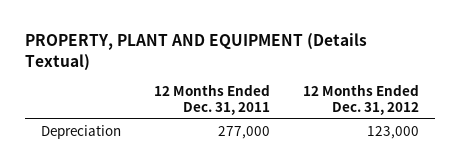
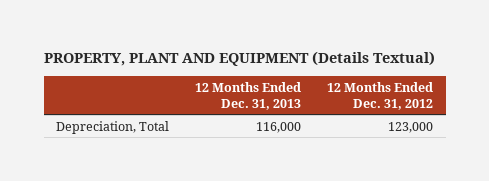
[153,84,270,116] 12 Months Ended Dec. 31, 2011 -> none
none -> [195,81,302,110] 12 Months Ended Dec. 31, 2013
[41,125,122,140] Depreciation -> [56,120,170,134] Depreciation, Total

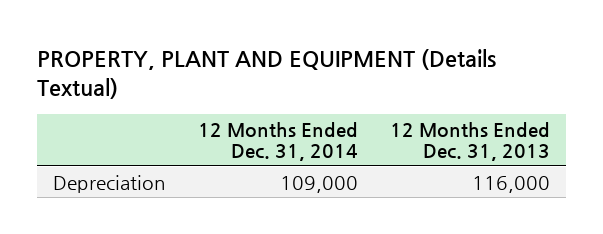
[326,81,433,110] 12 Months Ended Dec. 31, 2012 -> none
none -> [198,121,359,162] 12 Months Ended Dec. 31, 2014
[56,120,170,134] Depreciation, Total -> [53,174,167,193] Depreciation

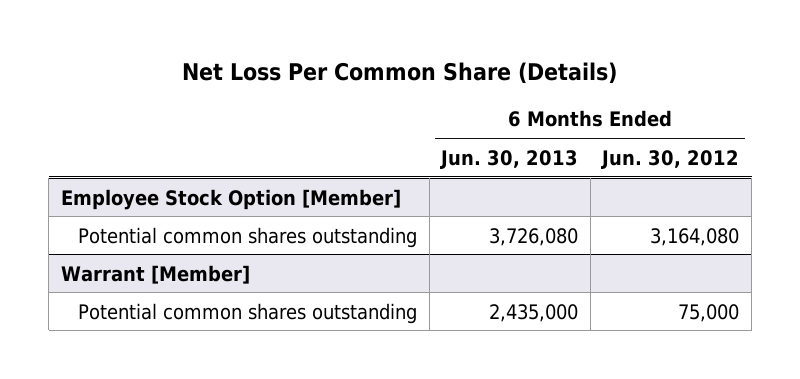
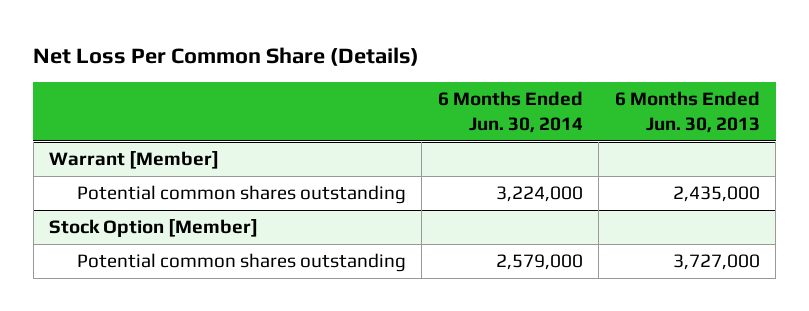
[601,149,740,169] Jun. 30, 2012 -> none
none -> [437,91,583,133] 6 Months Ended Jun. 30, 2014
[60,188,401,210] Employee Stock Option [Member] -> none
[78,226,418,248] Potential common shares outstanding -> none
none -> [49,219,259,238] Stock Option [Member]
none -> [76,253,406,273] Potential common shares outstanding

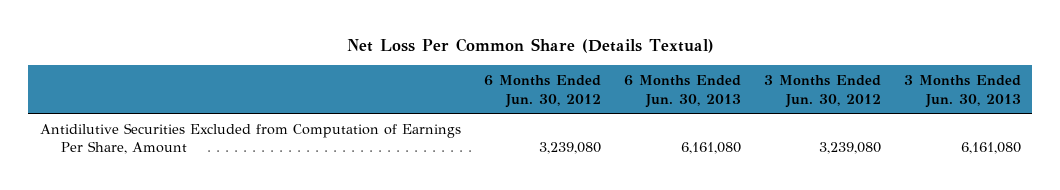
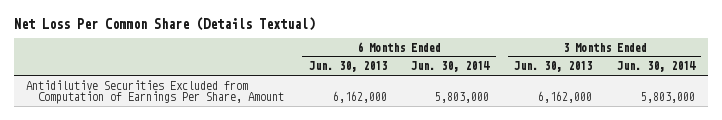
[483,74,601,108] 6 Months Ended Jun. 30, 2012 -> none
[763,74,881,108] 3 Months Ended Jun. 30, 2012 -> none
none -> [411,61,491,73] Jun. 30, 2014
none -> [617,61,697,73] Jun. 30, 2014
[680,142,741,155] 6,161,080 -> [332,90,387,103] 6,162,000
[960,142,1021,155] 6,161,080 -> [538,90,593,103] 6,162,000

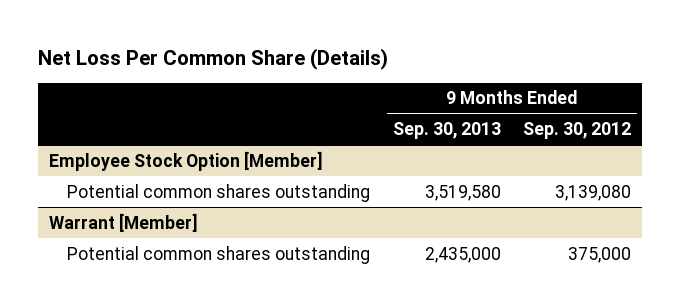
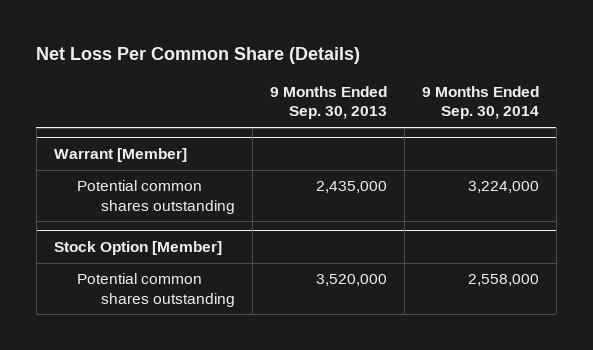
[522,121,631,139] Sep. 30, 2012 -> none
none -> [422,85,540,120] 9 Months Ended Sep. 30, 2014
[48,150,323,171] Employee Stock Option [Member] -> none
[67,183,371,202] Potential common shares outstanding -> none
none -> [53,241,222,256] Stock Option [Member]
none -> [77,273,236,307] Potential common shares outstanding

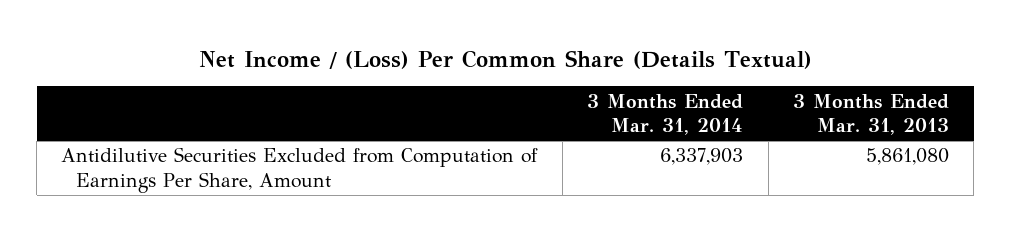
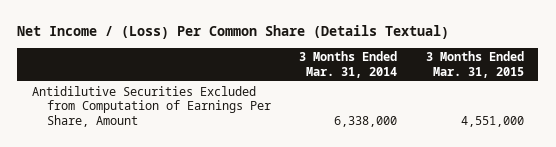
[792,93,949,136] 3 Months Ended Mar. 31, 2013 -> none
none -> [425,51,524,78] 3 Months Ended Mar. 31, 2015
[660,148,744,166] 6,337,903 -> [334,115,398,127] 6,338,000

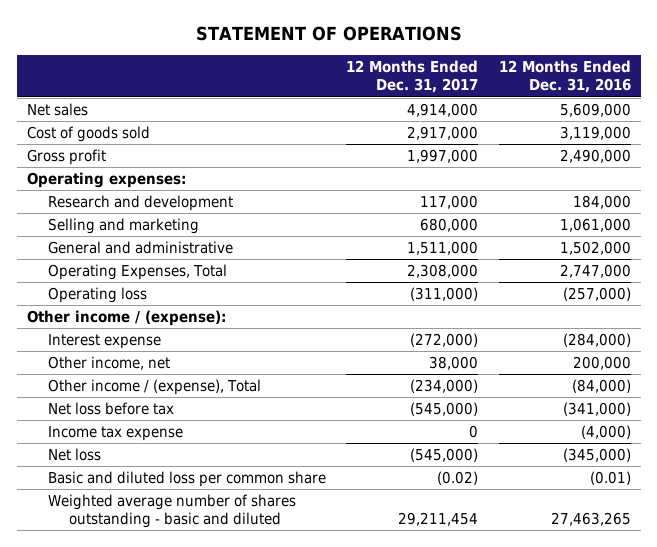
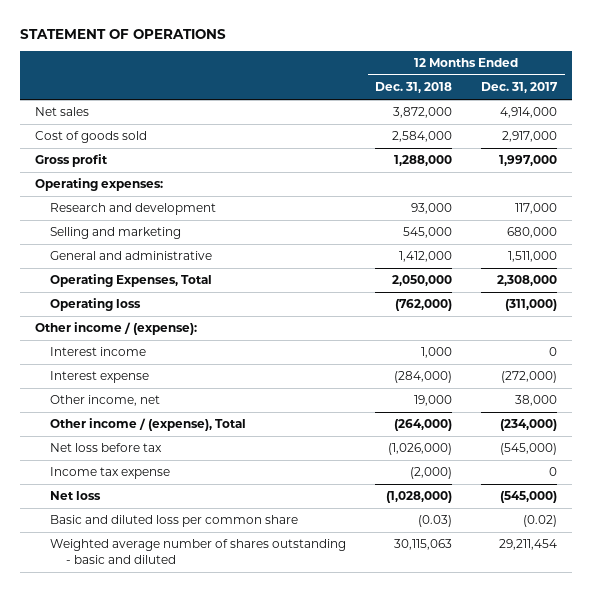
[498,60,631,94] 12 Months Ended Dec. 31, 2016 -> none
none -> [375,82,453,94] Dec. 31, 2018
none -> [50,347,147,357] Interest income

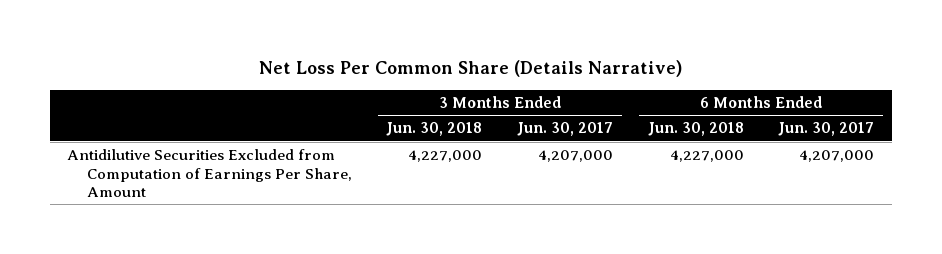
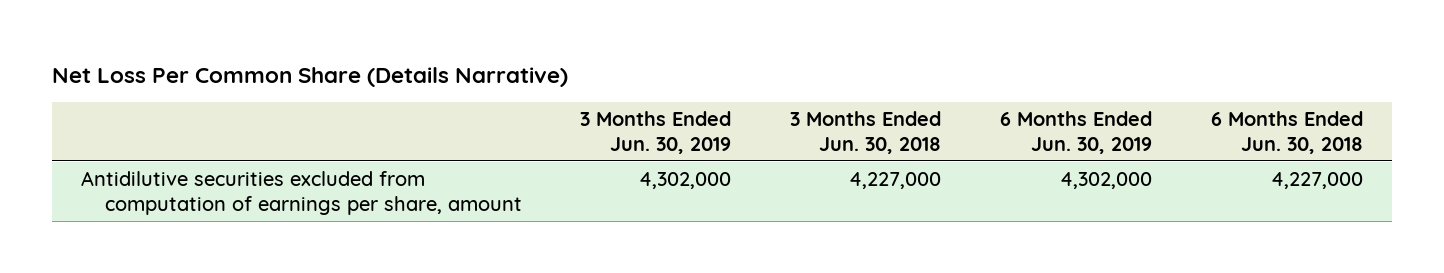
[517,122,614,137] Jun. 30, 2017 -> none
[778,122,875,137] Jun. 30, 2017 -> none
none -> [580,110,732,155] 3 Months Ended Jun. 30, 2019
none -> [1000,110,1153,155] 6 Months Ended Jun. 30, 2019
[67,149,352,198] Antidilutive Securities Excluded from Computation of Earnings Per Share, Amount -> [81,170,522,216] Antidilutive securities excluded from computation of earnings per share, amount

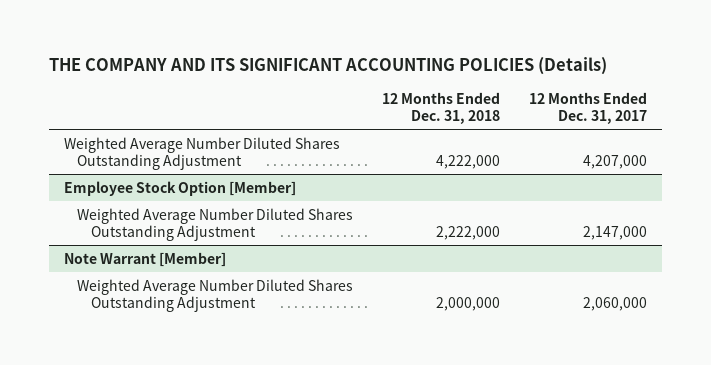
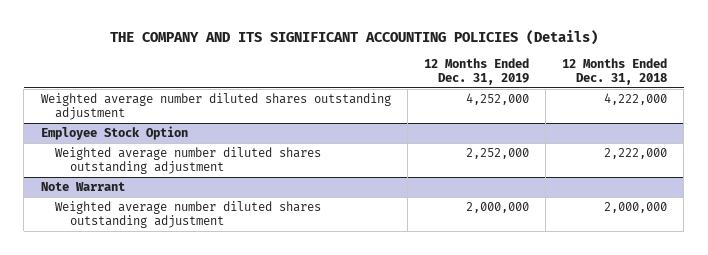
[529,91,648,124] 12 Months Ended Dec. 31, 2017 -> none
none -> [423,57,529,86] 12 Months Ended Dec. 31, 2019
[63,136,340,170] Weighted Average Number Diluted Shares Outstanding Adjustment -> [40,92,391,121] Weighted average number diluted shares outstanding adjustment
[63,180,296,196] Employee Stock Option [Member] -> [40,125,188,140] Employee Stock Option
[77,207,354,241] Weighted Average Number Diluted Shares Outstanding Adjustment -> [55,146,322,175] Weighted average number diluted shares outstanding adjustment
[63,251,226,267] Note Warrant [Member] -> [40,181,125,191] Note Warrant
[77,278,354,312] Weighted Average Number Diluted Shares Outstanding Adjustment -> [55,200,322,229] Weighted average number diluted shares outstanding adjustment

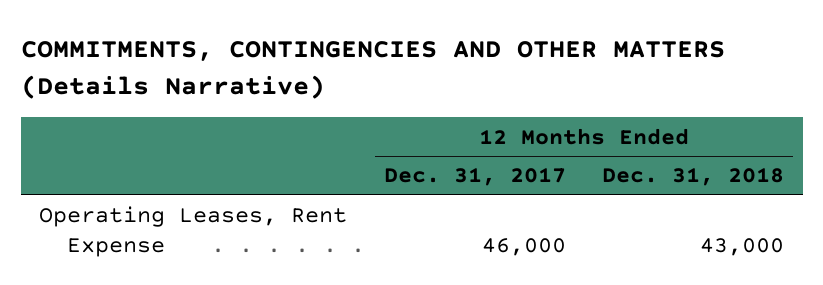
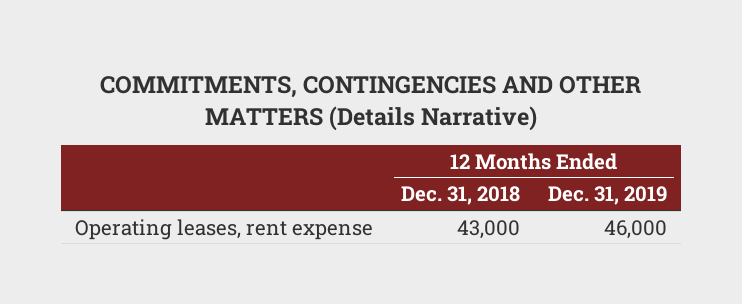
[383,167,566,187] Dec. 31, 2017 -> none
none -> [548,186,668,206] Dec. 31, 2019
[39,206,348,257] Operating Leases, Rent Expense -> [74,218,373,240] Operating leases, rent expense

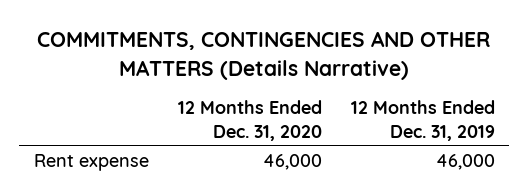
[401,186,521,206] Dec. 31, 2018 -> none
none -> [177,100,322,141] 12 Months Ended Dec. 31, 2020
[74,218,373,240] Operating leases, rent expense -> [33,153,149,171] Rent expense

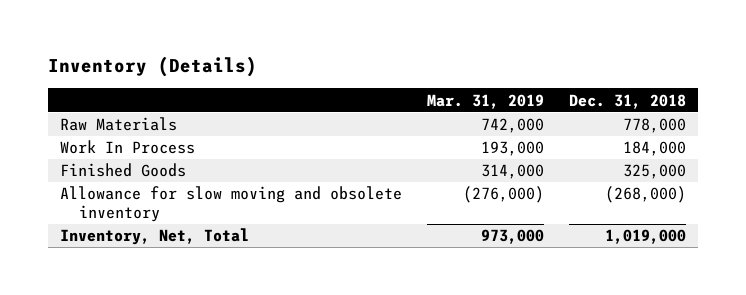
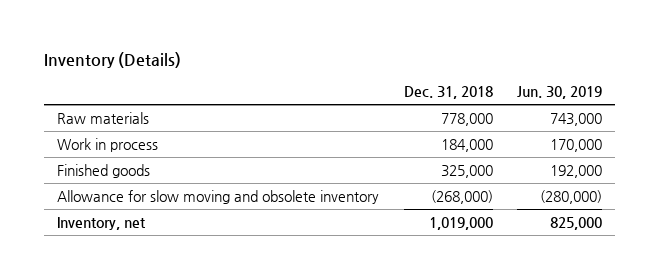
[426,93,544,109] Mar. 31, 2019 -> none
none -> [517,85,603,99] Jun. 30, 2019
[59,117,177,132] Raw Materials -> [56,111,149,124] Raw materials
[59,140,195,155] Work In Process -> [56,137,158,152] Work in process
[59,163,186,178] Finished Goods -> [56,163,150,178] Finished goods
[59,228,249,246] Inventory, Net, Total -> [56,216,146,230] Inventory, net

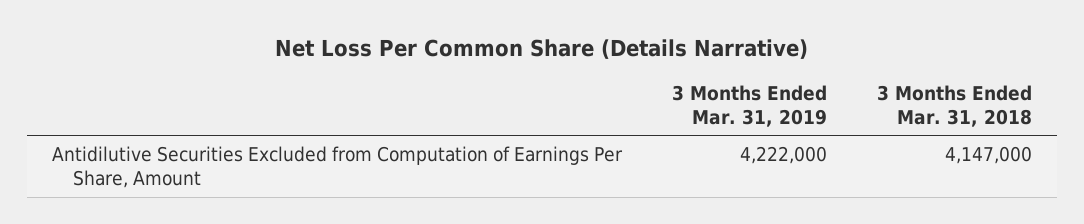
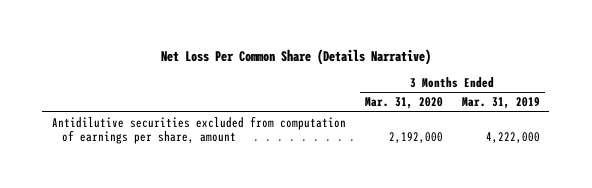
[876,84,1032,127] 3 Months Ended Mar. 31, 2018 -> none
none -> [364,97,443,110] Mar. 31, 2020
[51,146,623,189] Antidilutive Securities Excluded from Computation of Earnings Per Share, Amount -> [51,115,346,145] Antidilutive securities excluded from computation of earnings per share, amount

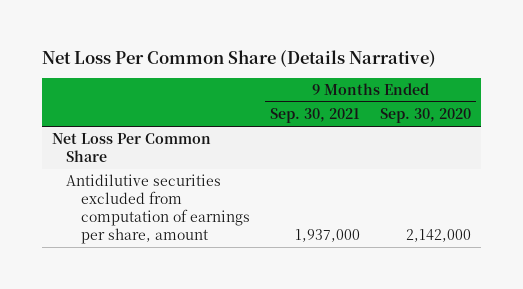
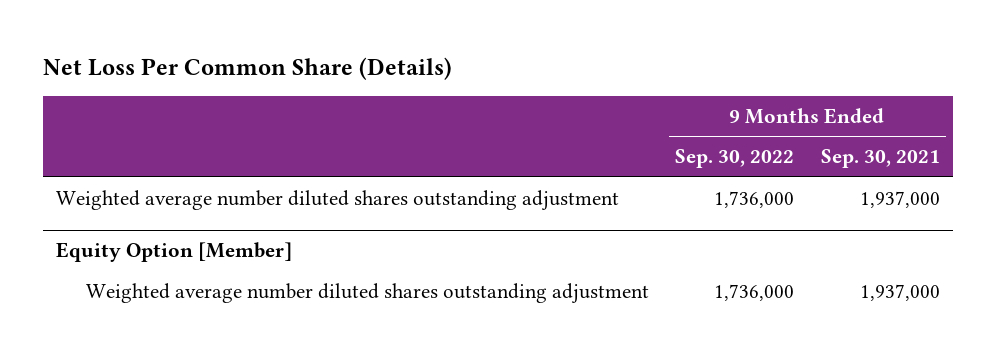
[41,49,436,67] Net Loss Per Common Share (Details Narrative) -> [42,57,452,81] Net Loss Per Common Share (Details)
[380,108,472,124] Sep. 30, 2020 -> none
none -> [675,149,795,169] Sep. 30, 2022
[51,133,211,163] Net Loss Per Common Share -> none
[66,174,250,244] Antidilutive securities excluded from computation of earnings per share, amount -> [55,189,619,210] Weighted average number diluted shares outstanding adjustment
none -> [55,242,292,263] Equity Option [Member]
none -> [85,282,649,303] Weighted average number diluted shares outstanding adjustment

